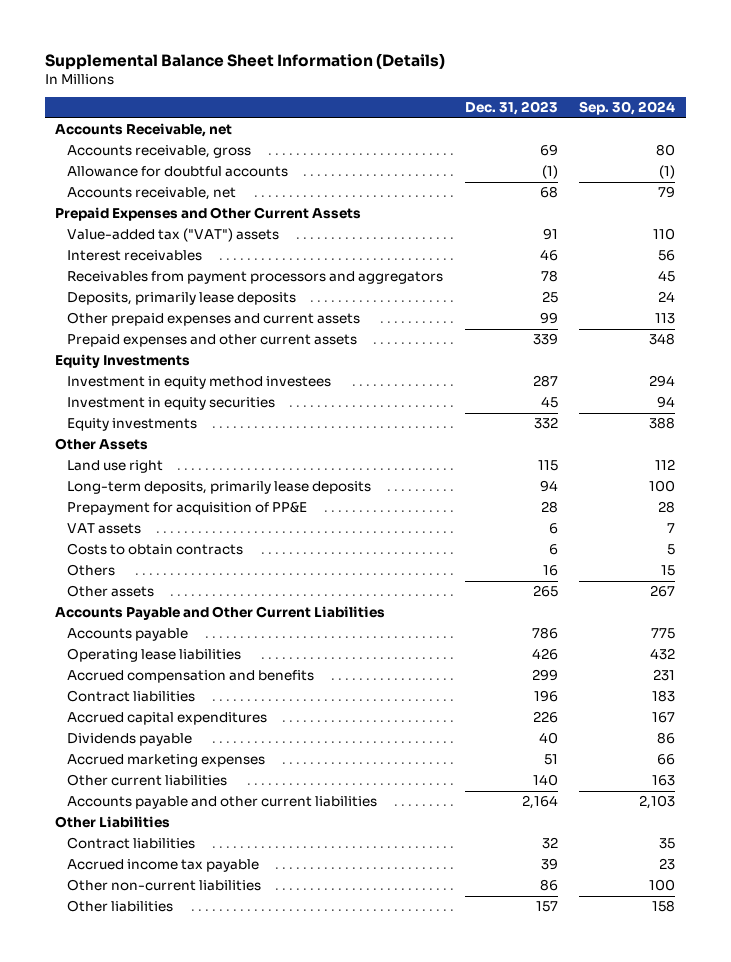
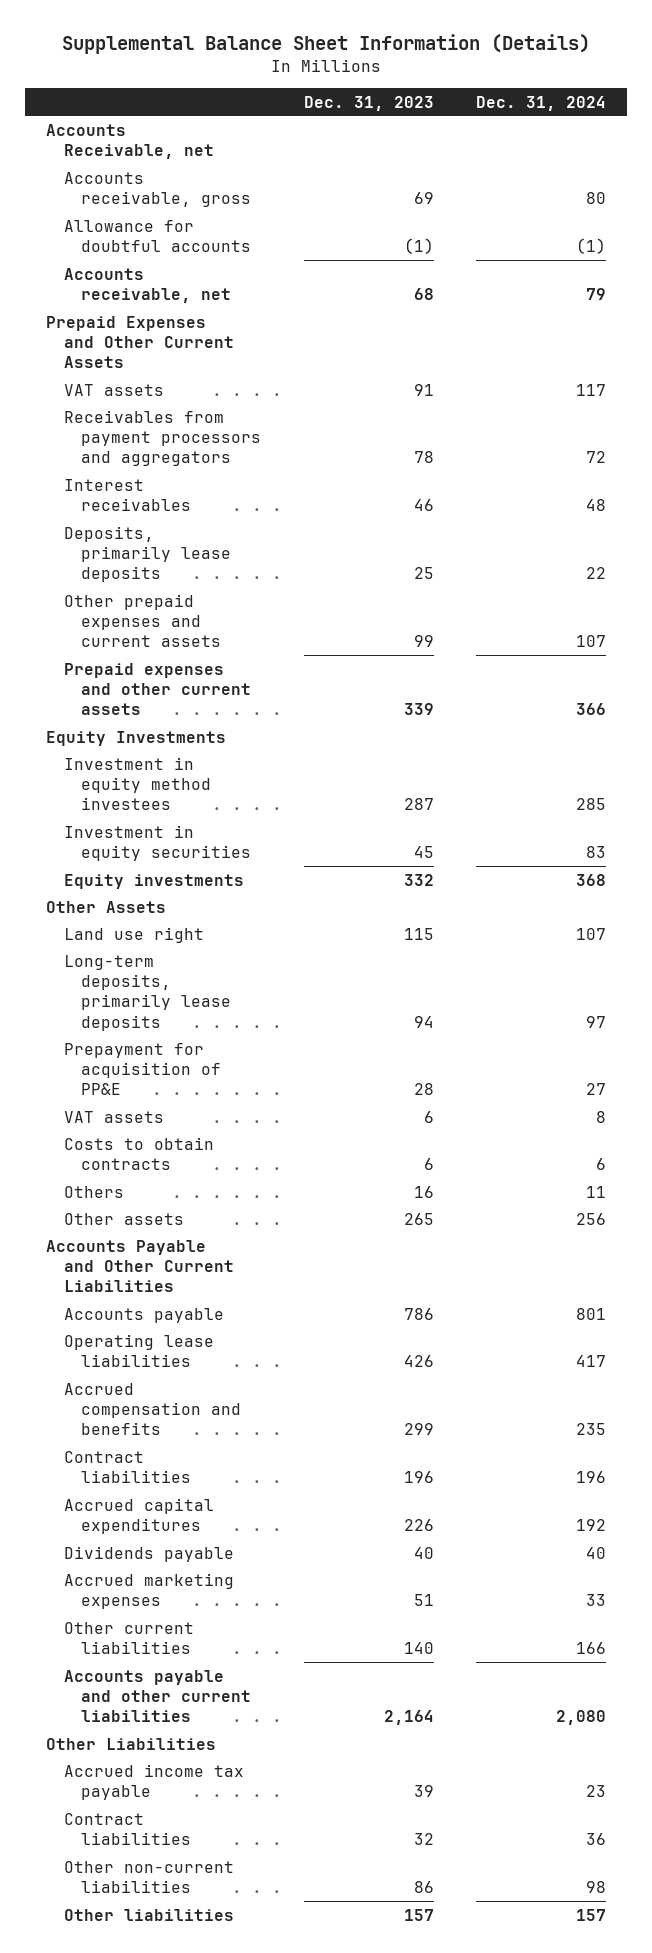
[579,101,676,116] Sep. 30, 2024 -> none
none -> [476,95,607,111] Dec. 31, 2024
[67,228,280,243] Value-added tax ("VAT") assets -> [63,383,164,396] VAT assets
[67,250,203,262] Interest receivables -> [63,478,192,511] Interest receivables
[67,837,196,850] Contract liabilities -> [63,1812,192,1845] Contract liabilities

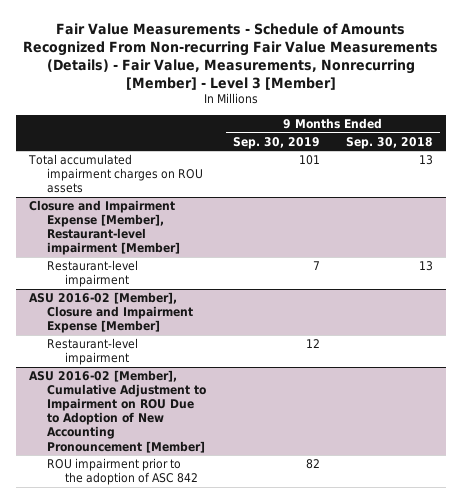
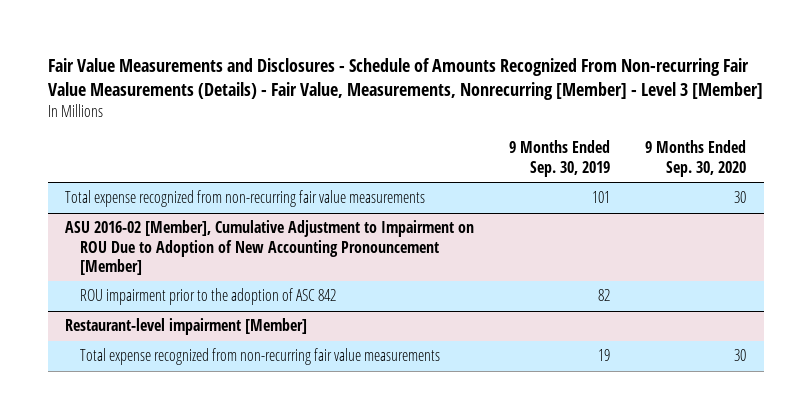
[23,23,439,90] Fair Value Measurements - Schedule of Amounts Recognized From Non-recurring Fair Value Measurements (Details) - Fair Value, Measurements, Nonrecurring [Member] - Level 3 [Member] -> [47,58,763,101] Fair Value Measurements and Disclosures - Schedule of Amounts Recognized From Non-recurring Fair Value Measurements (Details) - Fair Value, Measurements, Nonrecurring [Member] - Level 3 [Member]
[346,136,434,149] Sep. 30, 2018 -> none
none -> [645,140,747,177] 9 Months Ended Sep. 30, 2020
[28,153,204,194] Total accumulated impairment charges on ROU assets -> none
[29,199,181,256] Closure and Impairment Expense [Member], Restaurant-level impairment [Member] -> none
[47,259,139,288] Restaurant-level impairment -> none
[29,291,194,334] ASU 2016-02 [Member], Closure and Impairment Expense [Member] -> none
[47,337,139,366] Restaurant-level impairment -> none
none -> [65,190,426,208] Total expense recognized from non-recurring fair value measurements
none -> [65,318,308,336] Restaurant-level impairment [Member]
none -> [79,348,440,366] Total expense recognized from non-recurring fair value measurements

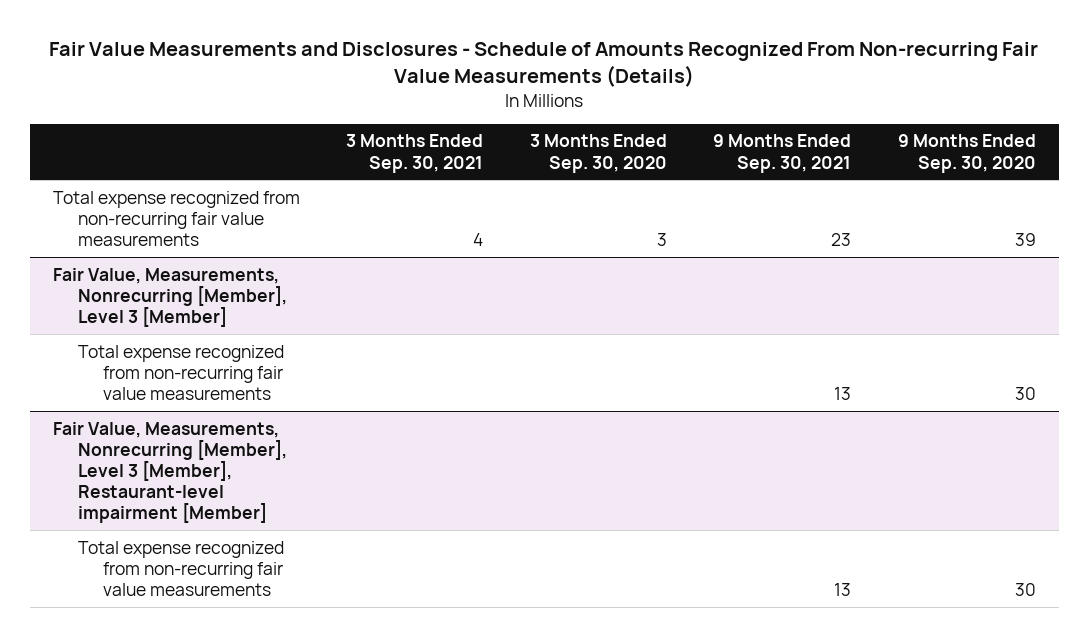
[47,58,763,101] Fair Value Measurements and Disclosures - Schedule of Amounts Recognized From Non-recurring Fair Value Measurements (Details) - Fair Value, Measurements, Nonrecurring [Member] - Level 3 [Member] -> [49,42,1039,88] Fair Value Measurements and Disclosures - Schedule of Amounts Recognized From Non-recurring Fair Value Measurements (Details)
[509,140,611,177] 9 Months Ended Sep. 30, 2019 -> none
none -> [346,134,484,173] 3 Months Ended Sep. 30, 2021
none -> [529,134,667,173] 3 Months Ended Sep. 30, 2020
none -> [713,134,852,173] 9 Months Ended Sep. 30, 2021
none -> [52,190,300,246] Total expense recognized from non-recurring fair value measurements
none -> [52,267,287,327] Fair Value, Measurements, Nonrecurring [Member], Level 3 [Member]
[65,220,475,276] ASU 2016-02 [Member], Cumulative Adjustment to Impairment on ROU Due to Adoption of New Accounting Pronouncement [Member] -> none
[79,288,336,306] ROU impairment prior to the adoption of ASC 842 -> none
[65,318,308,336] Restaurant-level impairment [Member] -> none
none -> [52,421,287,523] Fair Value, Measurements, Nonrecurring [Member], Level 3 [Member], Restaurant-level impairment [Member]

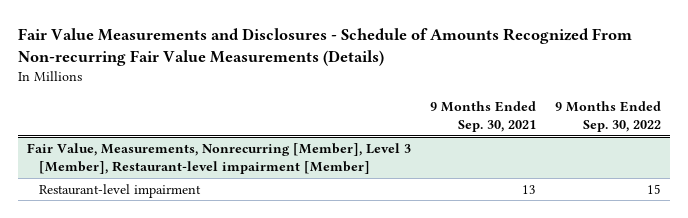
[346,134,484,173] 3 Months Ended Sep. 30, 2021 -> none
[529,134,667,173] 3 Months Ended Sep. 30, 2020 -> none
[897,134,1036,173] 9 Months Ended Sep. 30, 2020 -> none
none -> [554,101,661,133] 9 Months Ended Sep. 30, 2022
[52,190,300,246] Total expense recognized from non-recurring fair value measurements -> none
[52,267,287,327] Fair Value, Measurements, Nonrecurring [Member], Level 3 [Member] -> none
[77,344,284,400] Total expense recognized from non-recurring fair value measurements -> none
[77,540,284,596] Total expense recognized from non-recurring fair value measurements -> [39,183,202,198] Restaurant-level impairment

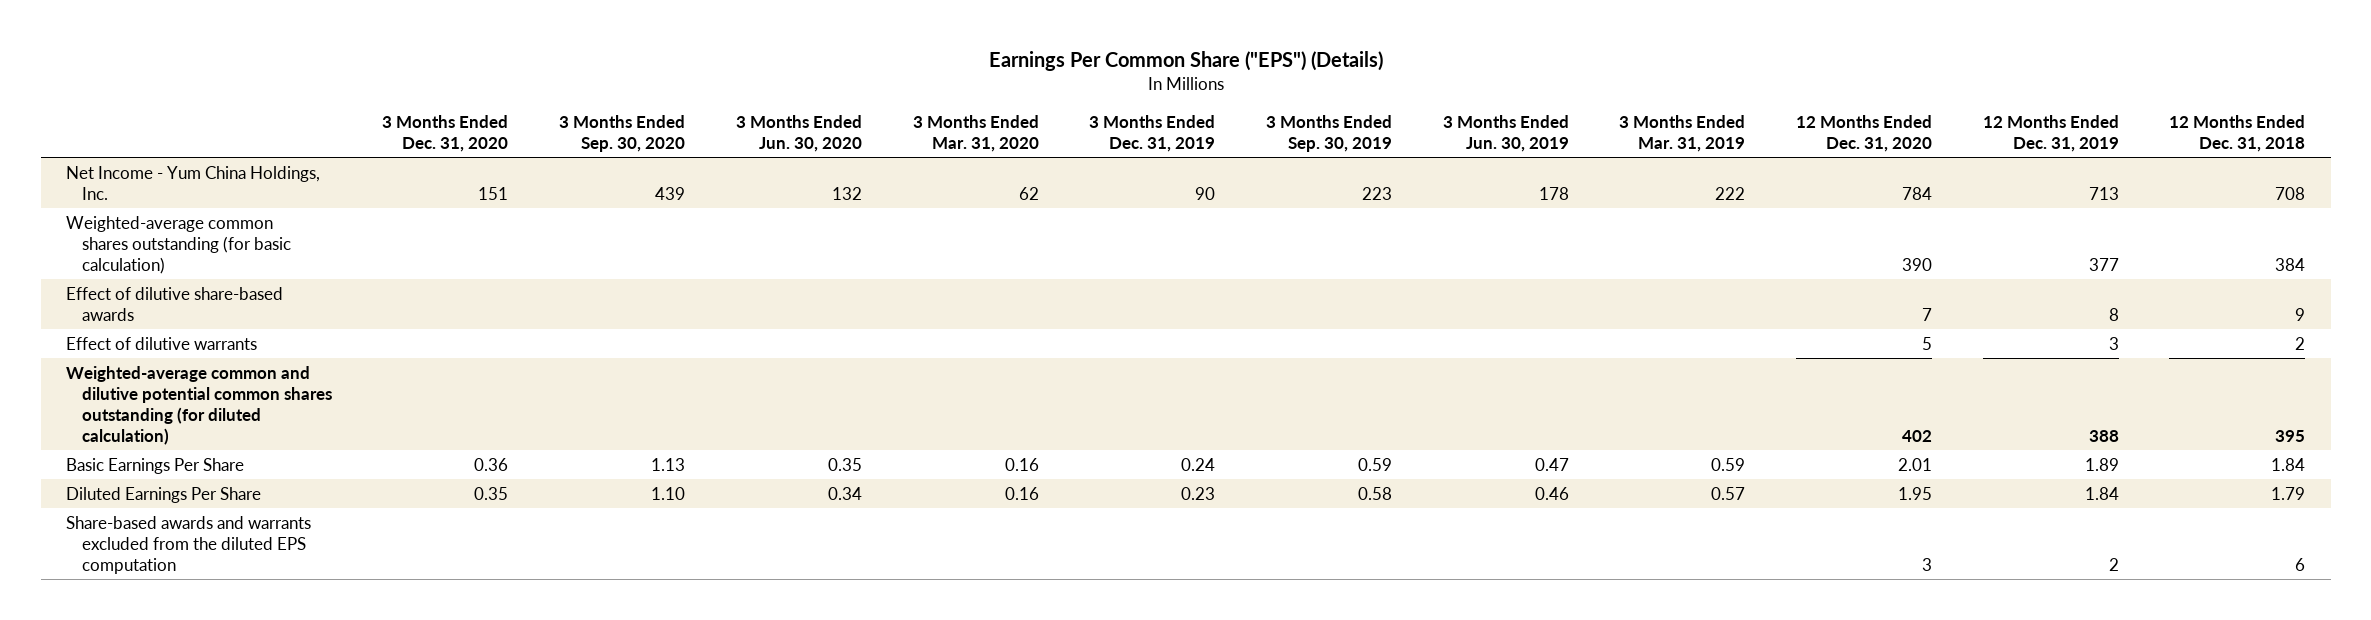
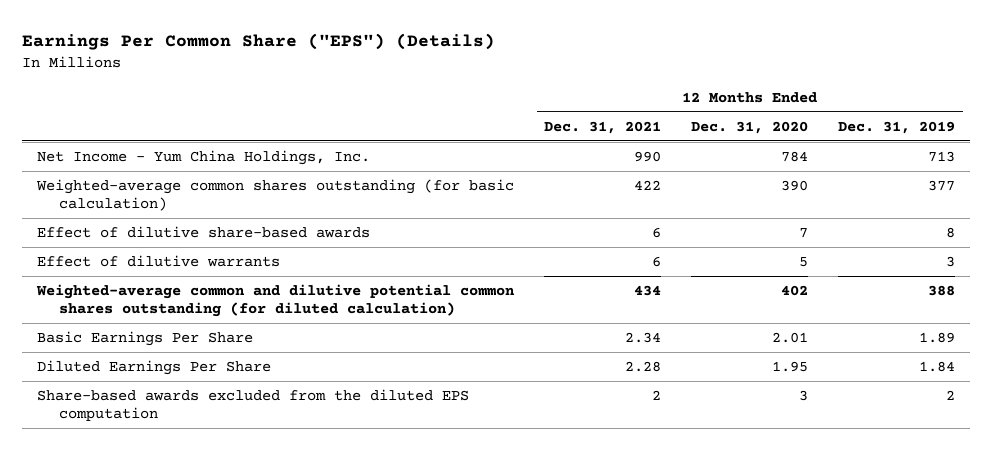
[382,114,509,152] 3 Months Ended Dec. 31, 2020 -> none
[559,114,686,152] 3 Months Ended Sep. 30, 2020 -> none
[735,114,862,152] 3 Months Ended Jun. 30, 2020 -> none
[912,114,1039,152] 3 Months Ended Mar. 31, 2020 -> none
[1089,114,1216,152] 3 Months Ended Dec. 31, 2019 -> none
[1265,114,1392,152] 3 Months Ended Sep. 30, 2019 -> none
[1442,114,1569,152] 3 Months Ended Jun. 30, 2019 -> none
[1619,114,1746,152] 3 Months Ended Mar. 31, 2019 -> none
[2169,114,2306,152] 12 Months Ended Dec. 31, 2018 -> none
none -> [544,120,662,134] Dec. 31, 2021
[66,515,312,574] Share-based awards and warrants excluded from the diluted EPS computation -> [37,388,470,422] Share-based awards excluded from the diluted EPS computation

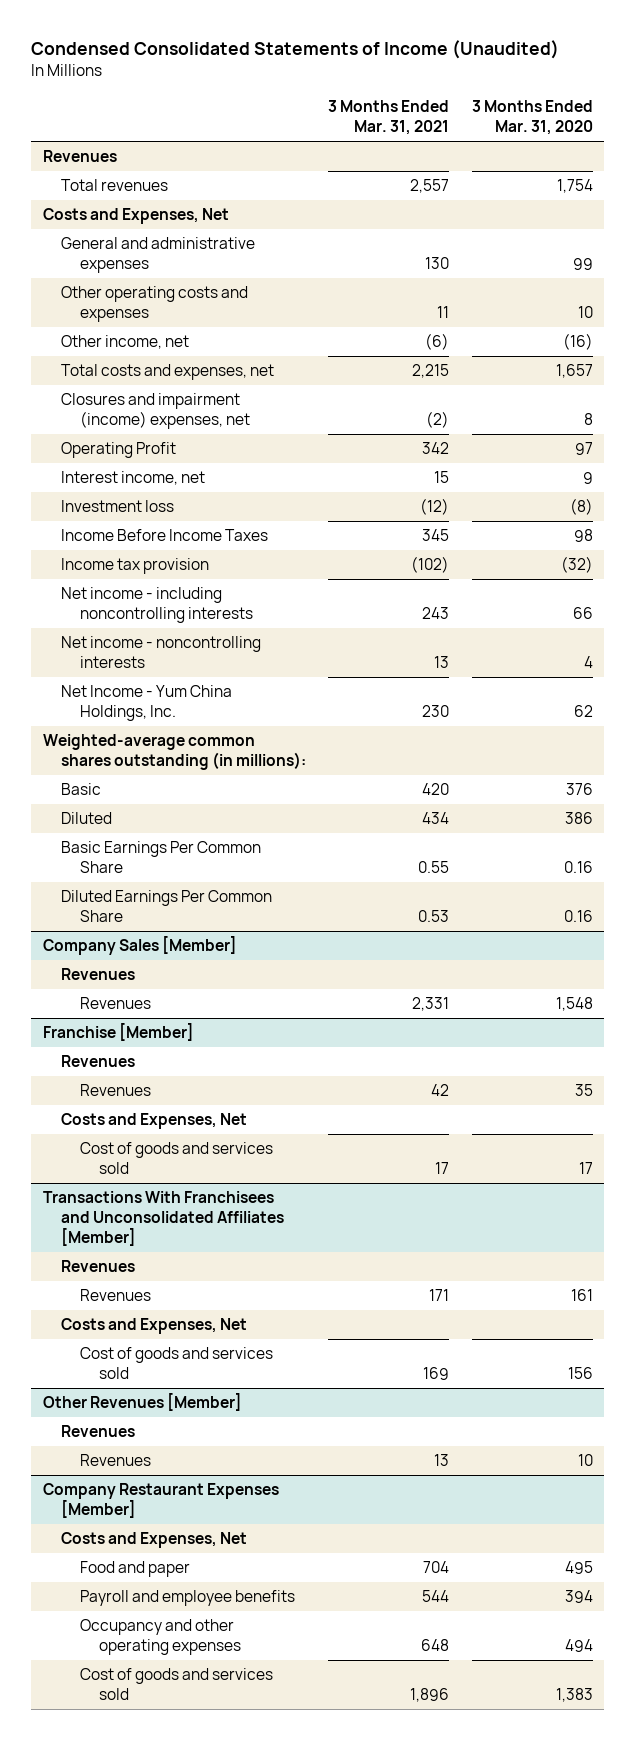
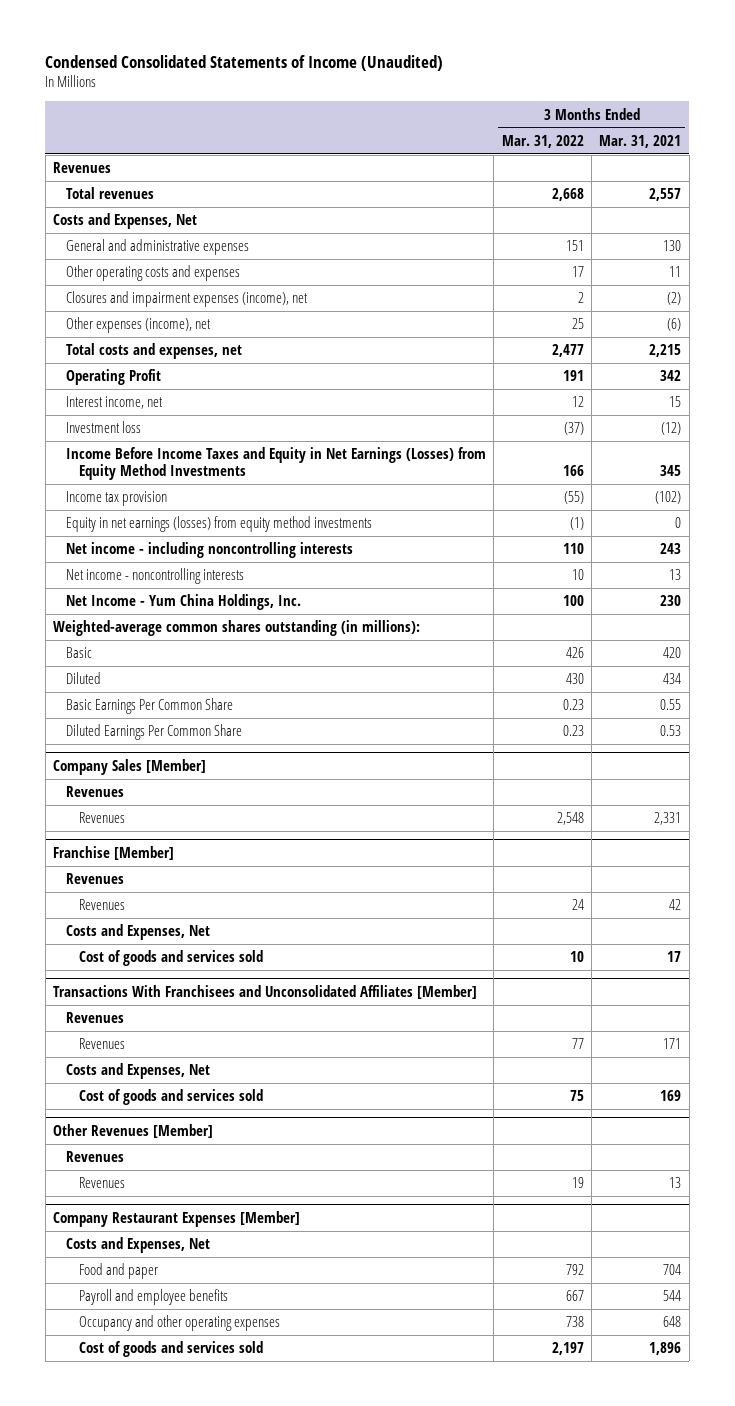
[471,100,593,136] 3 Months Ended Mar. 31, 2020 -> none
none -> [501,134,584,148] Mar. 31, 2022
none -> [65,291,308,308] Closures and impairment expenses (income), net
[61,335,190,350] Other income, net -> [65,317,211,334] Other expenses (income), net
[61,393,251,430] Closures and impairment (income) expenses, net -> none
[61,529,269,542] Income Before Income Taxes -> [65,447,486,481] Income Before Income Taxes and Equity in Net Earnings (Losses) from Equity Method Investments
none -> [65,516,372,533] Equity in net earnings (losses) from equity method investments

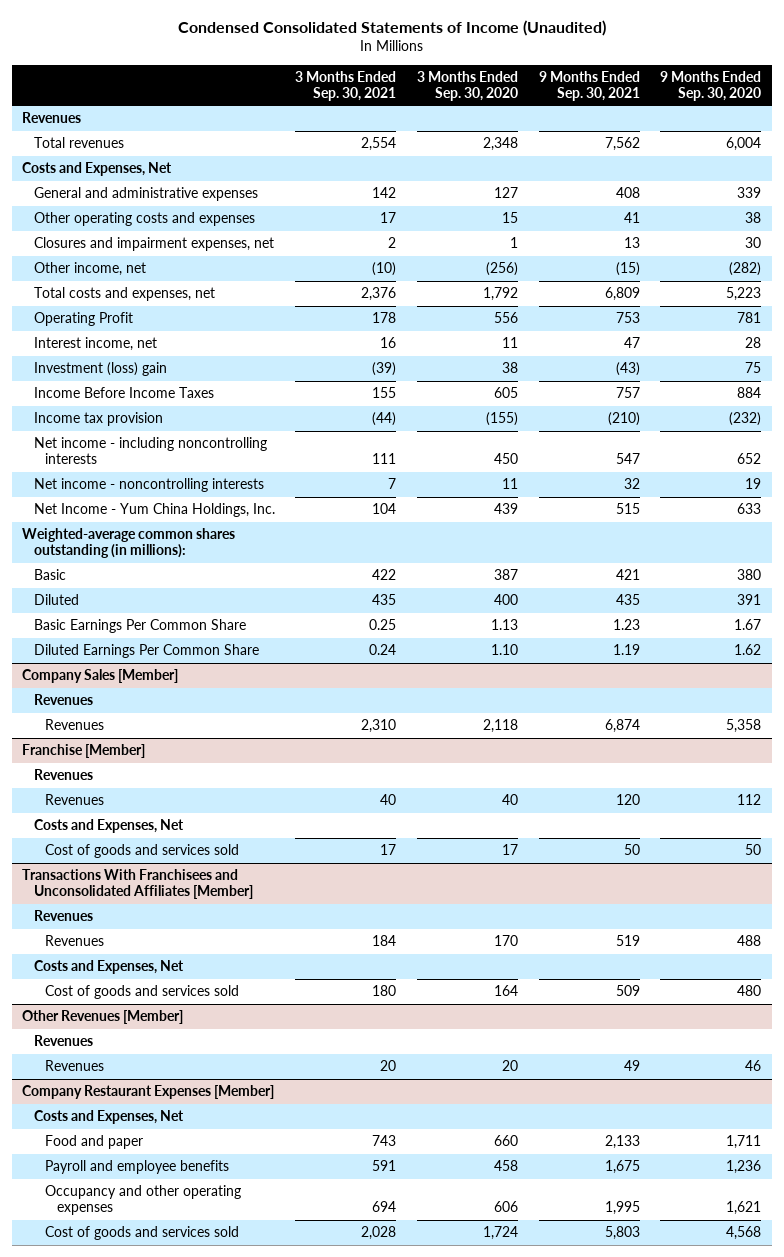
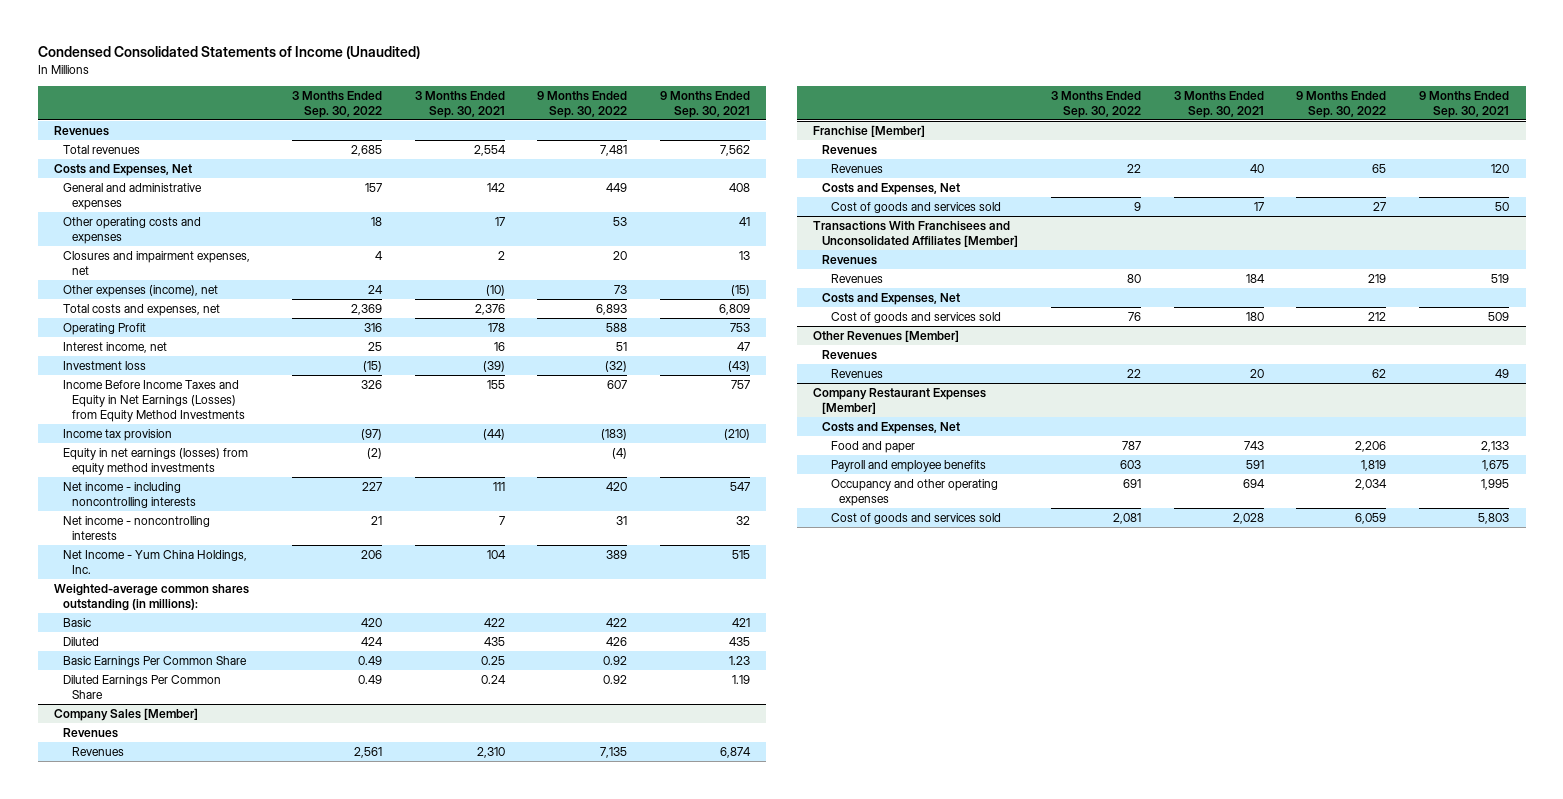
[417,70,519,101] 3 Months Ended Sep. 30, 2020 -> none
[660,70,762,101] 9 Months Ended Sep. 30, 2020 -> none
none -> [291,90,382,118] 3 Months Ended Sep. 30, 2022
none -> [537,90,628,118] 9 Months Ended Sep. 30, 2022
[33,262,146,277] Other income, net -> [63,285,219,298] Other expenses (income), net
[33,362,167,377] Investment (loss) gain -> [63,361,147,371] Investment loss
[33,387,214,399] Income Before Income Taxes -> [63,380,245,422] Income Before Income Taxes and Equity in Net Earnings (Losses) from Equity Method Investments
none -> [63,448,249,475] Equity in net earnings (losses) from equity method investments

